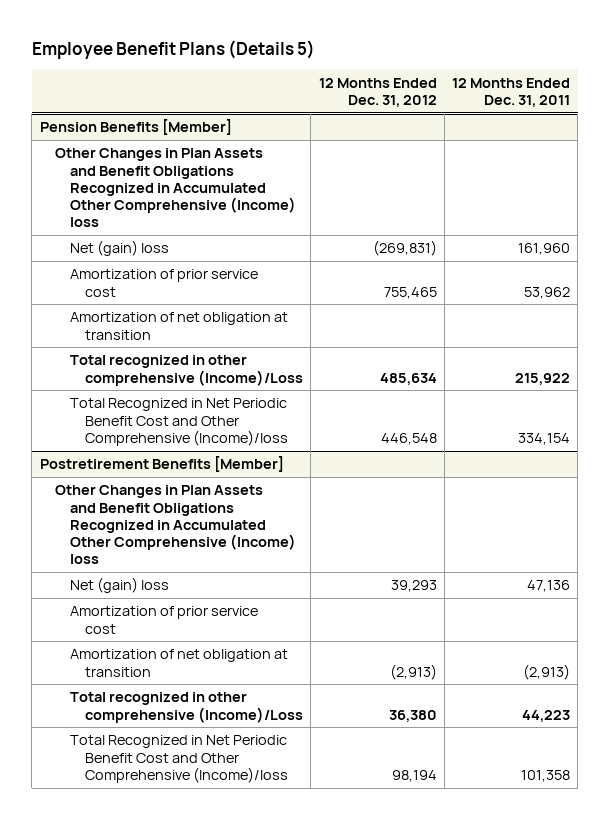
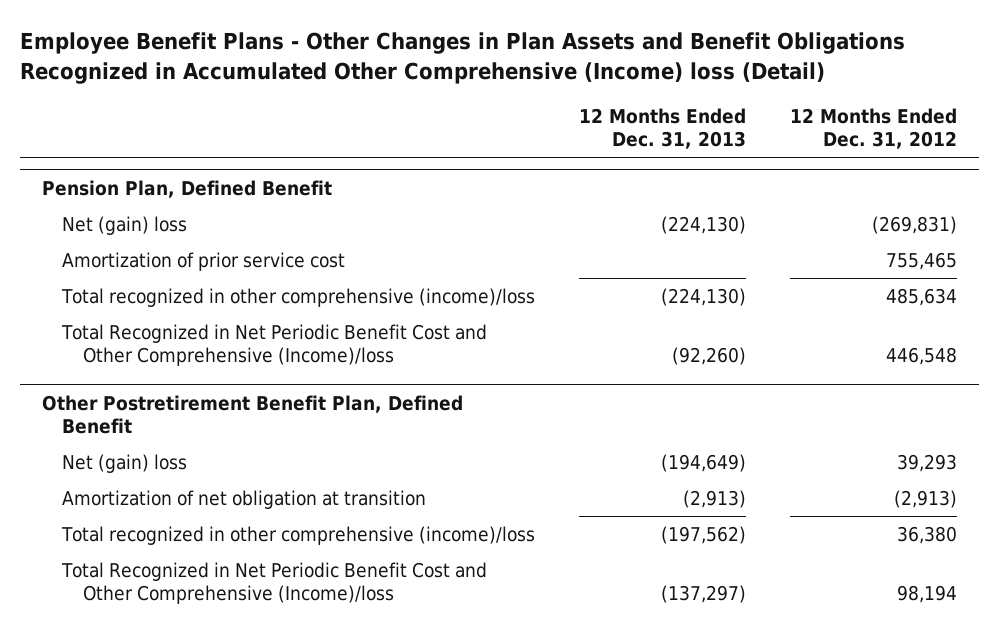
[31,39,315,59] Employee Benefit Plans (Details 5) -> [19,32,905,84] Employee Benefit Plans - Other Changes in Plan Assets and Benefit Obligations Recognized in Accumulated Other Comprehensive (Income) loss (Detail)
[452,77,571,107] 12 Months Ended Dec. 31, 2011 -> none
none -> [579,107,747,150] 12 Months Ended Dec. 31, 2013
[39,119,232,136] Pension Benefits [Member] -> none
[54,148,297,228] Other Changes in Plan Assets and Benefit Obligations Recognized in Accumulated Other Comprehensive (Income) loss -> none
none -> [41,179,332,198] Pension Plan, Defined Benefit
[70,312,289,340] Amortization of net obligation at transition -> none
[70,355,304,386] Total recognized in other comprehensive (Income)/Loss -> [61,287,536,307] Total recognized in other comprehensive (income)/loss
[39,456,284,473] Postretirement Benefits [Member] -> none
[54,485,297,565] Other Changes in Plan Assets and Benefit Obligations Recognized in Accumulated Other Comprehensive (Income) loss -> none
none -> [41,394,463,434] Other Postretirement Benefit Plan, Defined Benefit
[70,606,259,634] Amortization of prior service cost -> none
[70,692,304,723] Total recognized in other comprehensive (Income)/Loss -> [61,525,536,545] Total recognized in other comprehensive (income)/loss

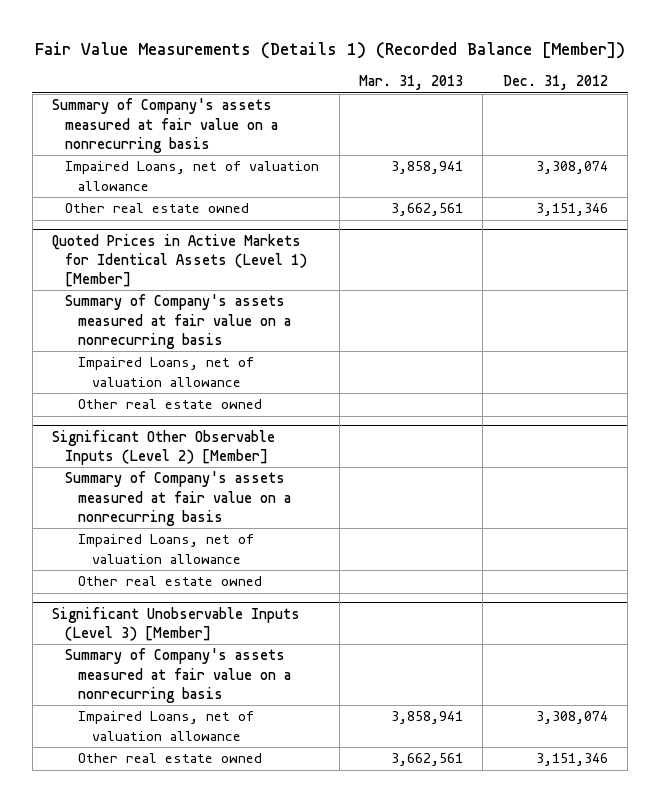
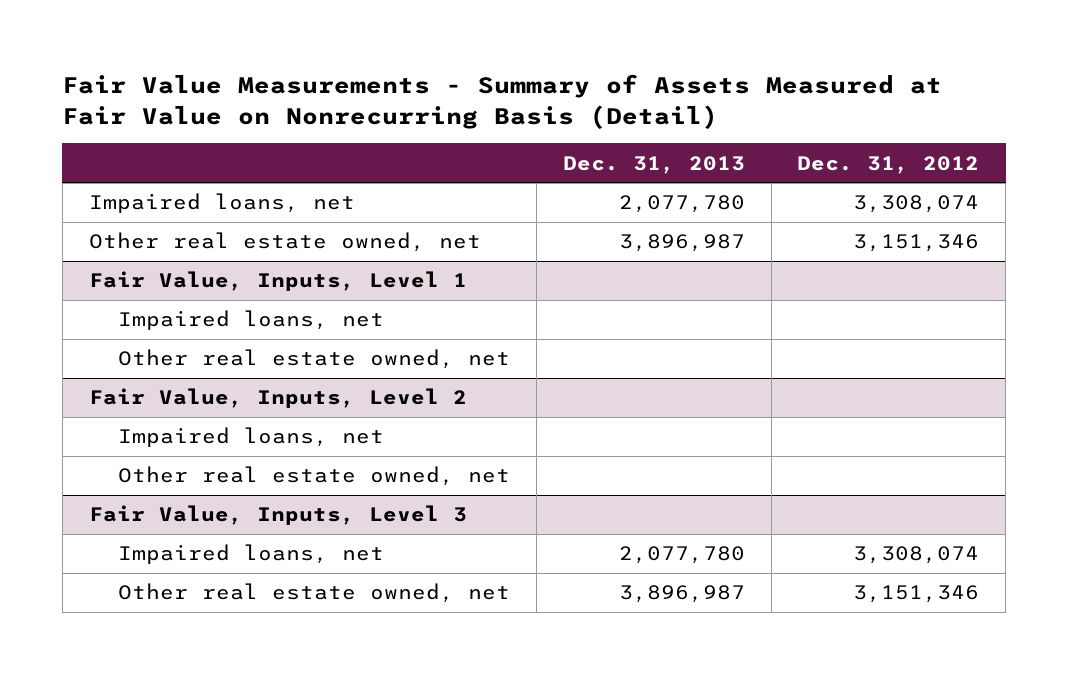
[34,42,625,60] Fair Value Measurements (Details 1) (Recorded Balance [Member]) -> [62,73,943,129] Fair Value Measurements - Summary of Assets Measured at Fair Value on Nonrecurring Basis (Detail)
[359,75,464,91] Mar. 31, 2013 -> none
none -> [562,155,745,174] Dec. 31, 2013
[52,98,279,153] Summary of Company's assets measured at fair value on a nonrecurring basis -> none
[52,233,308,288] Quoted Prices in Active Markets for Identical Assets (Level 1) [Member] -> none
[65,294,292,349] Summary of Company's assets measured at fair value on a nonrecurring basis -> none
[52,429,276,466] Significant Other Observable Inputs (Level 2) [Member] -> none
[65,471,292,526] Summary of Company's assets measured at fair value on a nonrecurring basis -> none
[52,606,301,642] Significant Unobservable Inputs (Level 3) [Member] -> none
[65,648,292,703] Summary of Company's assets measured at fair value on a nonrecurring basis -> none
[65,161,320,191] Impaired Loans, net of valuation allowance -> [88,193,355,214] Impaired loans, net
[65,203,250,214] Other real estate owned -> [88,232,481,253] Other real estate owned, net
none -> [88,271,467,292] Fair Value, Inputs, Level 1
[78,357,255,387] Impaired Loans, net of valuation allowance -> [118,310,385,331] Impaired loans, net
[78,399,263,410] Other real estate owned -> [118,349,511,370] Other real estate owned, net
none -> [88,388,467,409] Fair Value, Inputs, Level 2
[78,534,255,564] Impaired Loans, net of valuation allowance -> [118,427,385,448] Impaired loans, net
[78,576,263,587] Other real estate owned -> [118,466,511,487] Other real estate owned, net
none -> [88,505,467,526] Fair Value, Inputs, Level 3
[78,711,255,741] Impaired Loans, net of valuation allowance -> [118,544,385,565] Impaired loans, net
[78,753,263,764] Other real estate owned -> [118,583,511,604] Other real estate owned, net

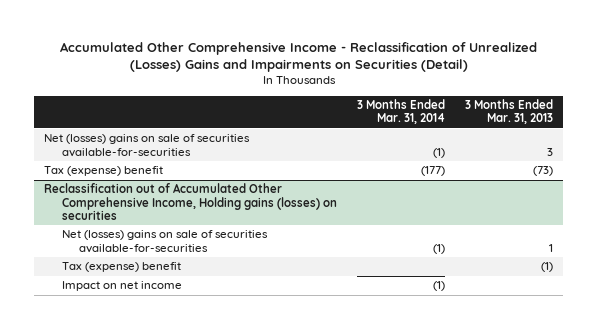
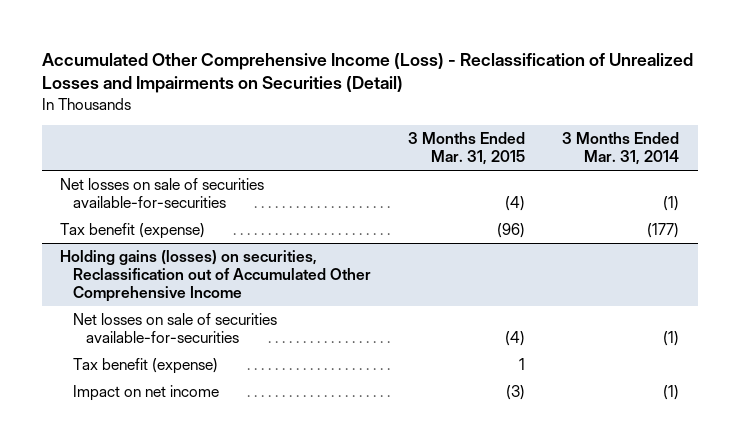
[59,41,537,73] Accumulated Other Comprehensive Income - Reclassification of Unrealized (Losses) Gains and Impairments on Securities (Detail) -> [41,52,693,94] Accumulated Other Comprehensive Income (Loss) - Reclassification of Unrealized Losses and Impairments on Securities (Detail)
[465,98,554,125] 3 Months Ended Mar. 31, 2013 -> none
none -> [408,132,526,166] 3 Months Ended Mar. 31, 2015
[44,134,251,157] Net (losses) gains on sale of securities available-for-securities -> [60,177,265,209] Net losses on sale of securities available-for-securities
[44,166,164,177] Tax (expense) benefit -> [60,222,206,239] Tax benefit (expense)
[44,183,337,220] Reclassification out of Accumulated Other Comprehensive Income, Holding gains (losses) on securities -> [60,249,372,303] Holding gains (losses) on securities, Reclassification out of Accumulated Other Comprehensive Income
[61,230,268,253] Net (losses) gains on sale of securities available-for-securities -> [73,312,278,344] Net losses on sale of securities available-for-securities
[61,262,181,273] Tax (expense) benefit -> [73,357,219,374] Tax benefit (expense)

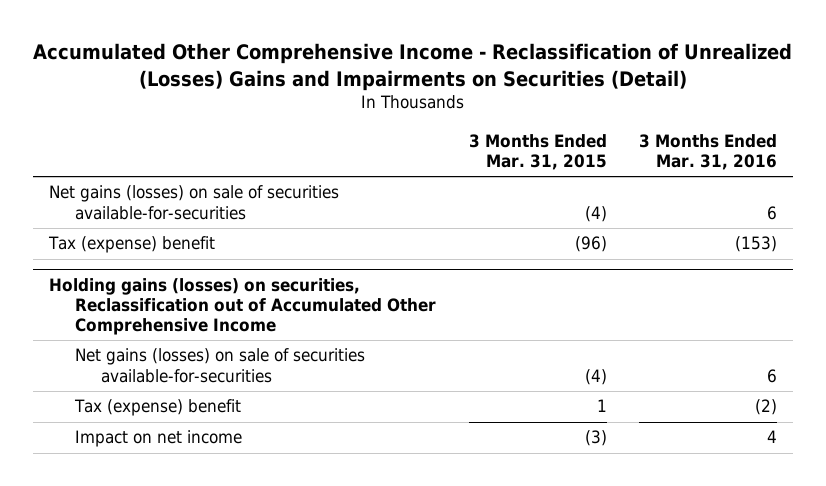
[41,52,693,94] Accumulated Other Comprehensive Income (Loss) - Reclassification of Unrealized Losses and Impairments on Securities (Detail) -> [32,43,792,91] Accumulated Other Comprehensive Income - Reclassification of Unrealized (Losses) Gains and Impairments on Securities (Detail)
[562,132,680,166] 3 Months Ended Mar. 31, 2014 -> none
none -> [638,133,777,170] 3 Months Ended Mar. 31, 2016
[60,177,265,209] Net losses on sale of securities available-for-securities -> [49,185,340,220] Net gains (losses) on sale of securities available-for-securities
[60,222,206,239] Tax benefit (expense) -> [48,236,216,254] Tax (expense) benefit
[73,312,278,344] Net losses on sale of securities available-for-securities -> [75,348,366,383] Net gains (losses) on sale of securities available-for-securities
[73,357,219,374] Tax benefit (expense) -> [74,399,242,417] Tax (expense) benefit

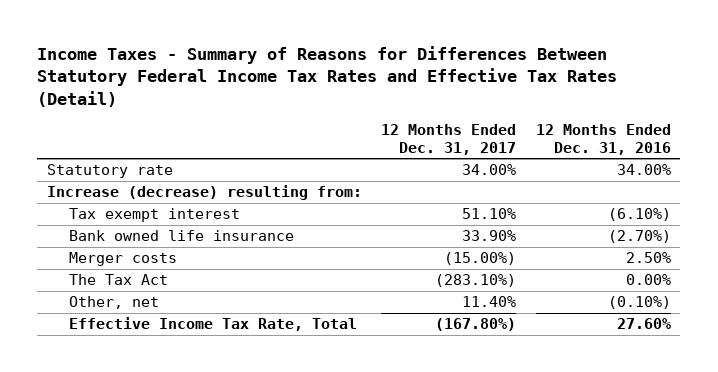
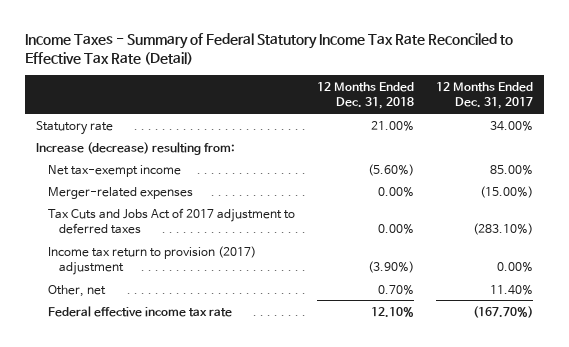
[37,45,618,107] Income Taxes - Summary of Reasons for Differences Between Statutory Federal Income Tax Rates and Effective Tax Rates (Detail) -> [25,33,514,66] Income Taxes - Summary of Federal Statutory Income Tax Rate Reconciled to Effective Tax Rate (Detail)
[535,124,671,155] 12 Months Ended Dec. 31, 2016 -> none
none -> [316,81,414,110] 12 Months Ended Dec. 31, 2018
[69,230,295,242] Bank owned life insurance -> none
[69,208,241,223] Tax exempt interest -> [47,164,181,177] Net tax-exempt income
[462,208,517,220] 51.10% -> [490,164,534,175] 85.00%
[69,252,178,267] Merger costs -> [47,186,193,199] Merger-related expenses
[69,274,169,286] The Tax Act -> [47,207,295,235] Tax Cuts and Jobs Act of 2017 adjustment to deferred taxes
none -> [47,245,256,276] Income tax return to provision (2017) adjustment
[69,317,358,332] Effective Income Tax Rate, Total -> [47,305,232,317] Federal effective income tax rate
[435,318,517,332] (167.80%) -> [473,305,534,318] (167.70%)

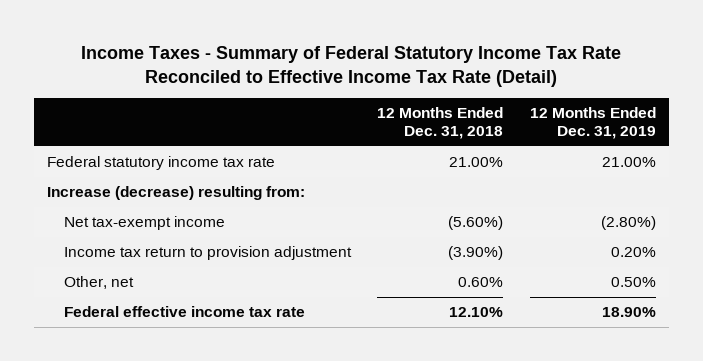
[25,33,514,66] Income Taxes - Summary of Federal Statutory Income Tax Rate Reconciled to Effective Tax Rate (Detail) -> [81,45,622,87] Income Taxes - Summary of Federal Statutory Income Tax Rate Reconciled to Effective Income Tax Rate (Detail)
[436,81,534,110] 12 Months Ended Dec. 31, 2017 -> none
none -> [529,107,656,140] 12 Months Ended Dec. 31, 2019
[36,120,114,135] Statutory rate -> [47,156,276,171] Federal statutory income tax rate
[47,186,193,199] Merger-related expenses -> none
[47,207,295,235] Tax Cuts and Jobs Act of 2017 adjustment to deferred taxes -> none
[47,245,256,276] Income tax return to provision (2017) adjustment -> [64,246,353,261] Income tax return to provision adjustment
[377,284,414,295] 0.70% -> [458,277,504,288] 0.60%

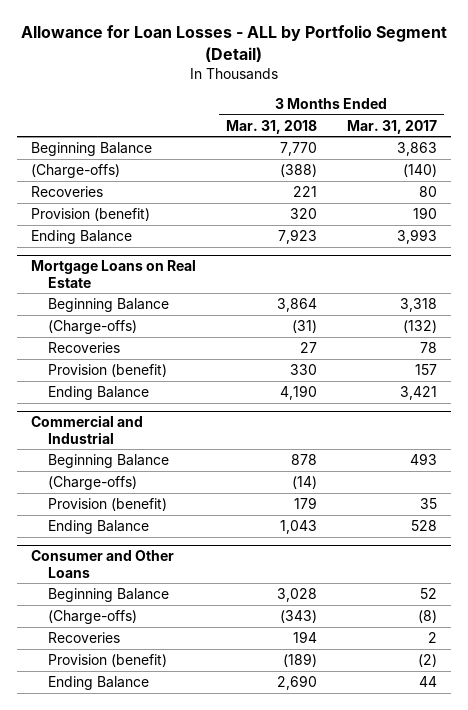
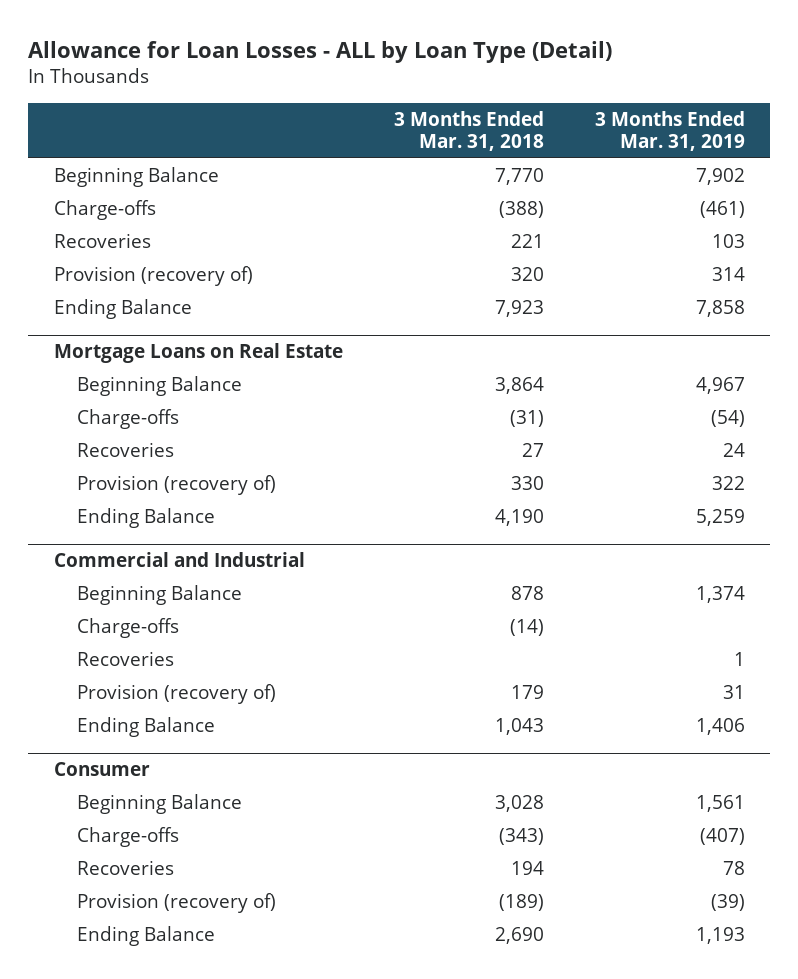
[21,25,448,63] Allowance for Loan Losses - ALL by Portfolio Segment (Detail) -> [27,40,612,63] Allowance for Loan Losses - ALL by Loan Type (Detail)
[346,119,437,134] Mar. 31, 2017 -> none
none -> [594,110,745,152] 3 Months Ended Mar. 31, 2019
[31,163,121,178] (Charge-offs) -> [53,200,156,221] Charge-offs
[31,207,151,221] Provision (benefit) -> [53,266,253,287] Provision (recovery of)
[48,319,138,334] (Charge-offs) -> [76,409,179,430] Charge-offs
[48,363,168,377] Provision (benefit) -> [76,475,276,496] Provision (recovery of)
[48,475,138,490] (Charge-offs) -> [76,618,179,639] Charge-offs
none -> [76,651,174,667] Recoveries
[48,497,168,511] Provision (benefit) -> [76,684,276,705] Provision (recovery of)
[31,550,175,578] Consumer and Other Loans -> [53,762,150,777] Consumer
[48,609,138,624] (Charge-offs) -> [76,827,179,848] Charge-offs
[48,653,168,667] Provision (benefit) -> [76,893,276,914] Provision (recovery of)

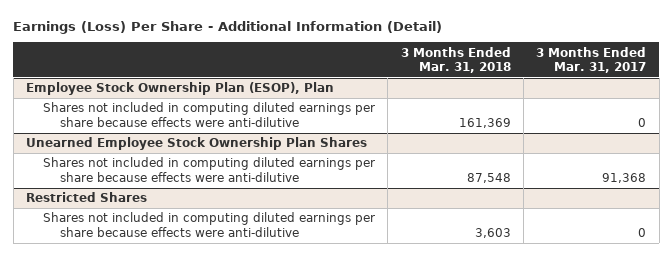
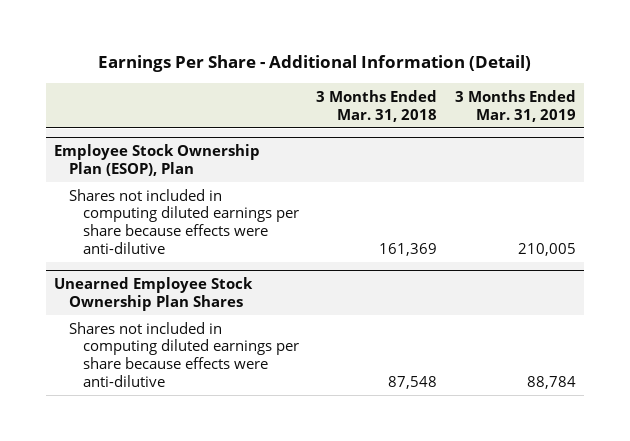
[13,20,443,34] Earnings (Loss) Per Share - Additional Information (Detail) -> [97,55,531,73] Earnings Per Share - Additional Information (Detail)
[536,46,647,73] 3 Months Ended Mar. 31, 2017 -> none
none -> [454,89,576,122] 3 Months Ended Mar. 31, 2019
[25,192,147,203] Restricted Shares -> none
[42,212,375,237] Shares not included in computing diluted earnings per share because effects were anti-dilutive -> none

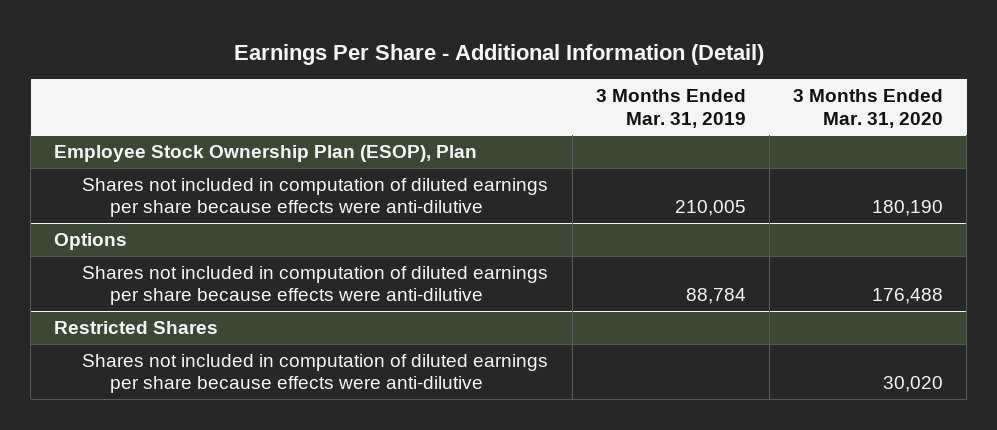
[316,89,438,122] 3 Months Ended Mar. 31, 2018 -> none
none -> [793,89,944,128] 3 Months Ended Mar. 31, 2020
[68,188,300,255] Shares not included in computing diluted earnings per share because effects were anti-dilutive -> [82,177,549,218] Shares not included in computation of diluted earnings per share because effects were anti-dilutive
[54,277,254,312] Unearned Employee Stock Ownership Plan Shares -> [54,232,128,250] Options
[68,321,300,388] Shares not included in computing diluted earnings per share because effects were anti-dilutive -> [82,265,549,306] Shares not included in computation of diluted earnings per share because effects were anti-dilutive
none -> [54,320,219,334] Restricted Shares
none -> [82,353,549,394] Shares not included in computation of diluted earnings per share because effects were anti-dilutive

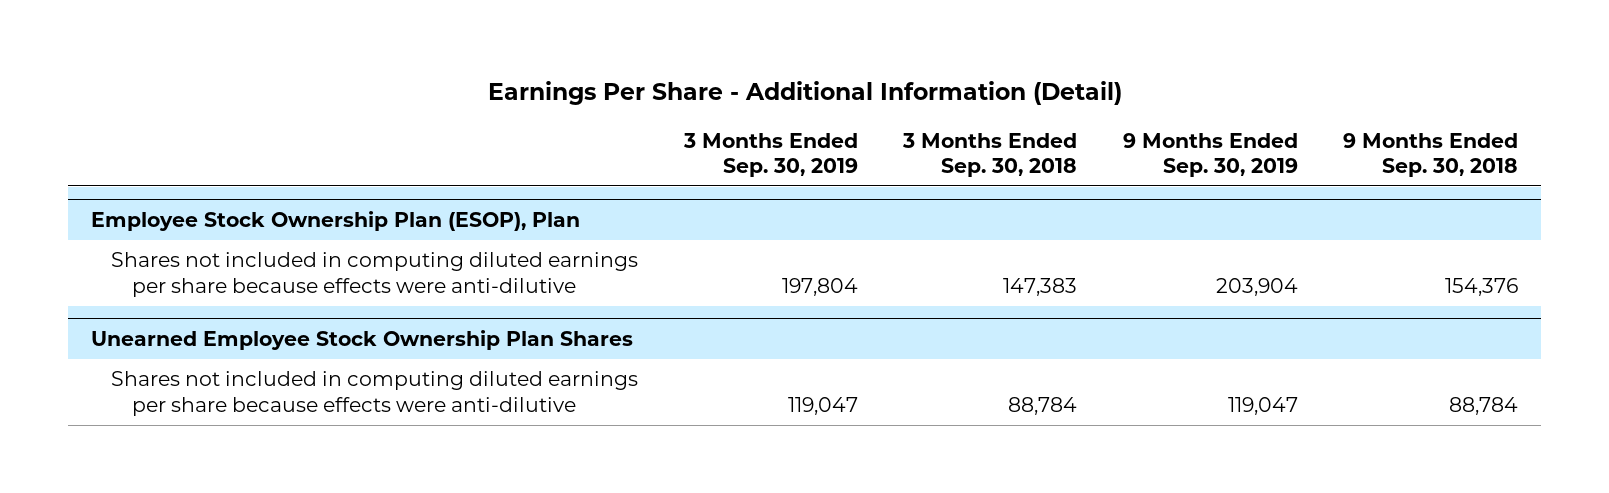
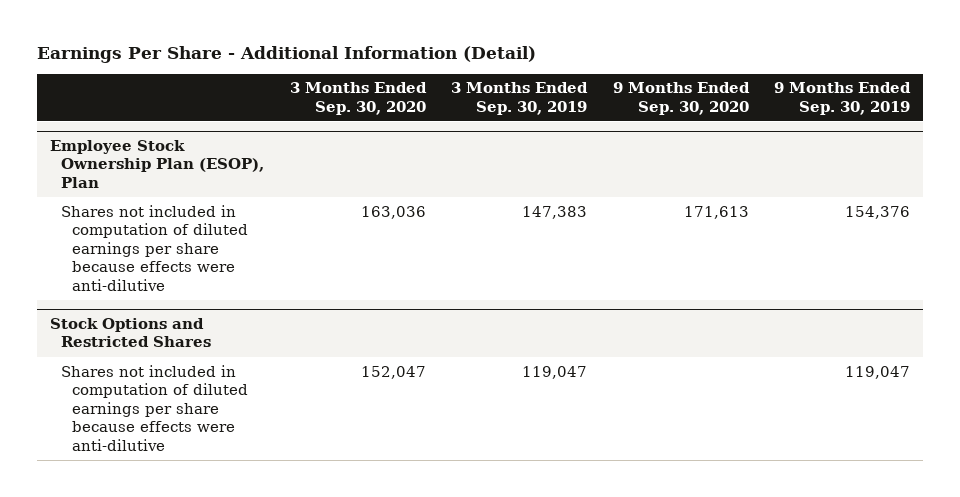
[902,132,1078,177] 3 Months Ended Sep. 30, 2018 -> none
[1343,132,1519,177] 9 Months Ended Sep. 30, 2018 -> none
none -> [289,82,427,115] 3 Months Ended Sep. 30, 2020
none -> [612,82,750,115] 9 Months Ended Sep. 30, 2020
[90,330,633,351] Unearned Employee Stock Ownership Plan Shares -> none
[111,252,639,297] Shares not included in computing diluted earnings per share because effects were anti-dilutive -> [61,204,249,291] Shares not included in computation of diluted earnings per share because effects were anti-dilutive
[781,277,858,296] 197,804 -> [522,205,588,219] 147,383
[1215,277,1298,296] 203,904 -> [845,205,911,219] 154,376
none -> [49,317,212,348] Stock Options and Restricted Shares
[111,371,639,416] Shares not included in computing diluted earnings per share because effects were anti-dilutive -> [61,364,249,451] Shares not included in computation of diluted earnings per share because effects were anti-dilutive

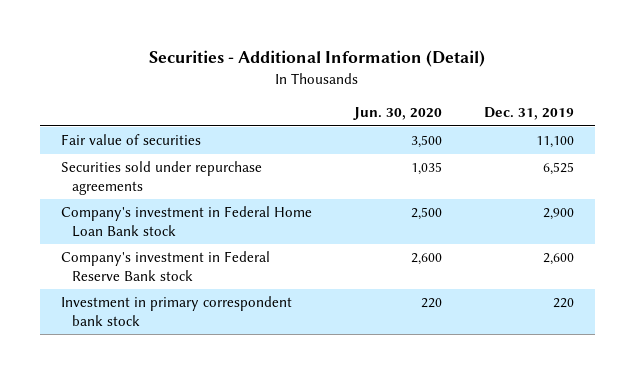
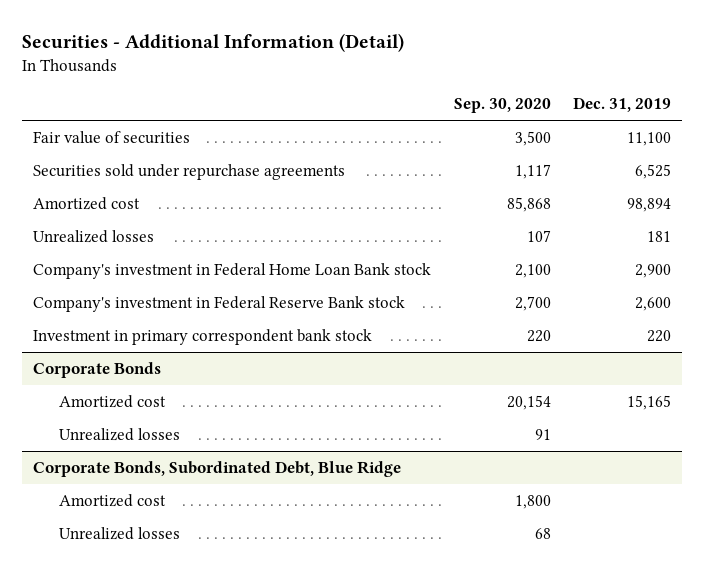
[352,107,442,121] Jun. 30, 2020 -> none
none -> [453,98,551,114] Sep. 30, 2020
none -> [33,196,141,210] Amortized cost
none -> [33,229,155,243] Unrealized losses
none -> [33,361,162,378] Corporate Bonds
none -> [58,394,166,408] Amortized cost
none -> [58,427,180,441] Unrealized losses
none -> [33,460,402,477] Corporate Bonds, Subordinated Debt, Blue Ridge
none -> [58,493,166,507] Amortized cost
none -> [58,526,180,540] Unrealized losses

